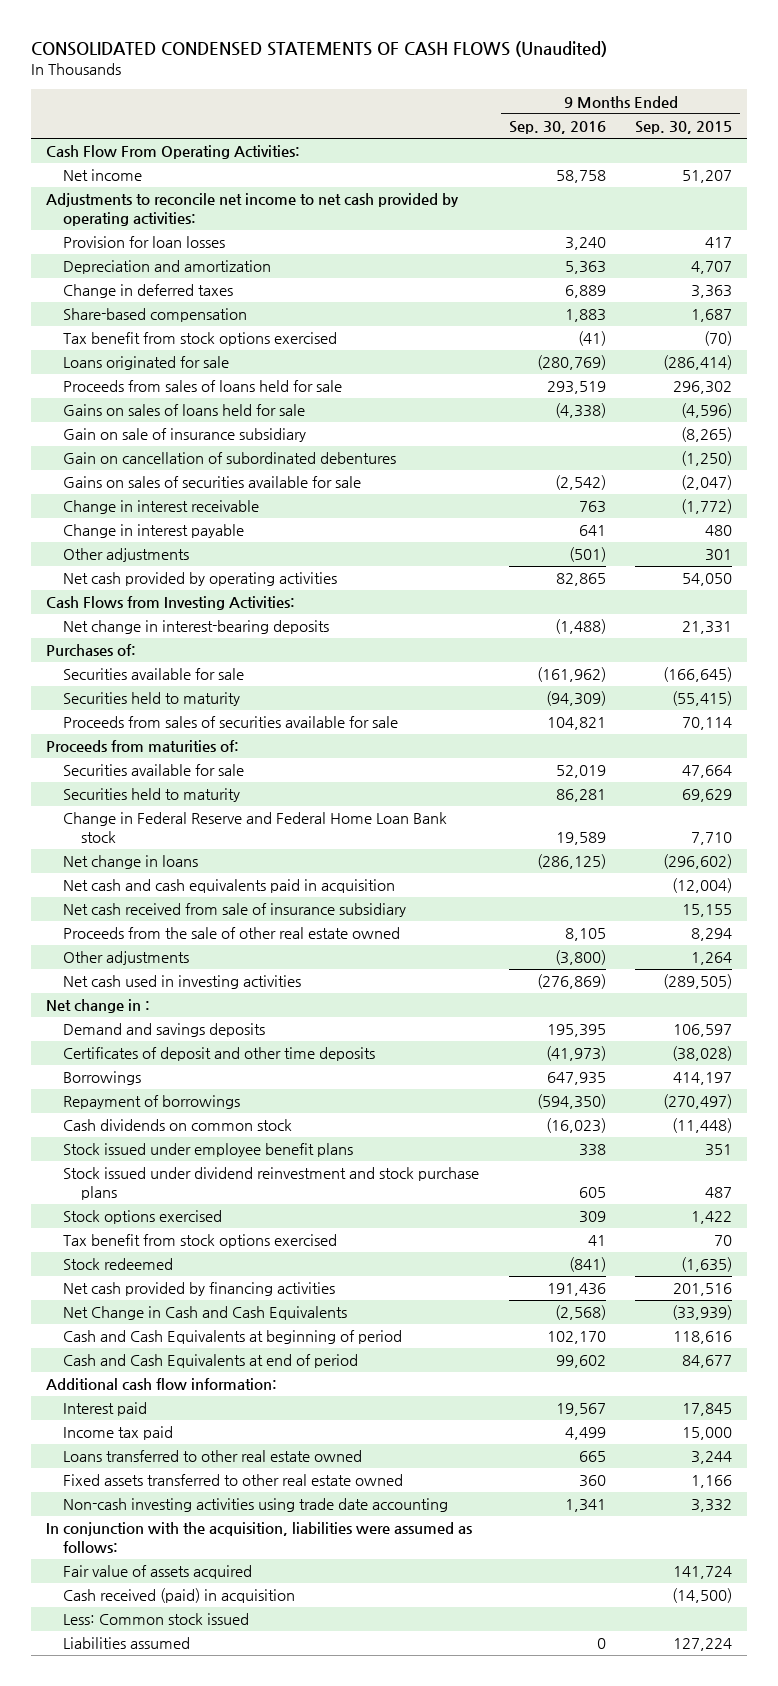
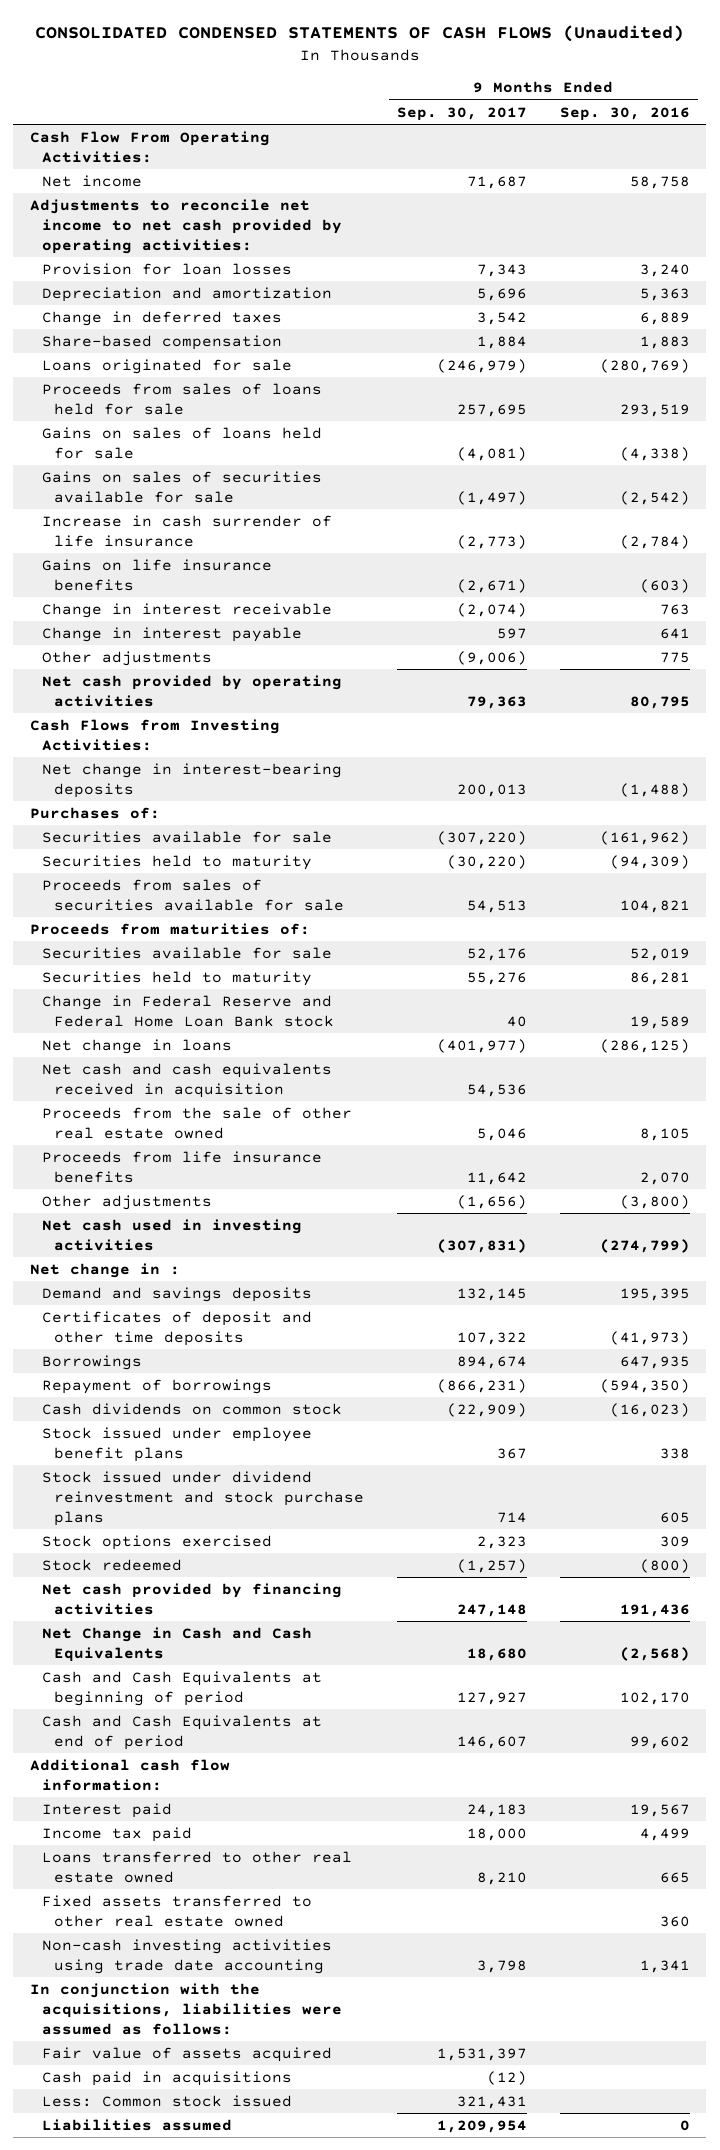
[635,121,733,135] Sep. 30, 2015 -> none
none -> [396,106,527,121] Sep. 30, 2017
[63,332,338,347] Tax benefit from stock options exercised -> none
[63,428,307,443] Gain on sale of insurance subsidiary -> none
[63,452,397,465] Gain on cancellation of subordinated debentures -> none
none -> [41,514,332,547] Increase in cash surrender of life insurance
none -> [41,558,272,591] Gains on life insurance benefits
[568,547,606,563] (501) -> [659,651,690,663] 775
[555,573,606,587] 82,865 -> [629,695,690,709] 80,795
[63,903,407,918] Net cash received from sale of insurance subsidiary -> none
[63,879,396,894] Net cash and cash equivalents paid in acquisition -> [41,1062,332,1098] Net cash and cash equivalents received in acquisition
none -> [41,1150,322,1183] Proceeds from life insurance benefits
[536,974,606,990] (276,869) -> [599,1238,690,1253] (274,799)
[63,1234,338,1249] Tax benefit from stock options exercised -> none
[568,1257,606,1273] (841) -> [639,1558,690,1573] (800)
[45,1522,472,1554] In conjunction with the acquisition, liabilities were assumed as follows: -> [29,1982,342,2036] In conjunction with the acquisitions, liabilities were assumed as follows:
[63,1588,296,1604] Cash received (paid) in acquisition -> [41,2070,292,2086] Cash paid in acquisitions

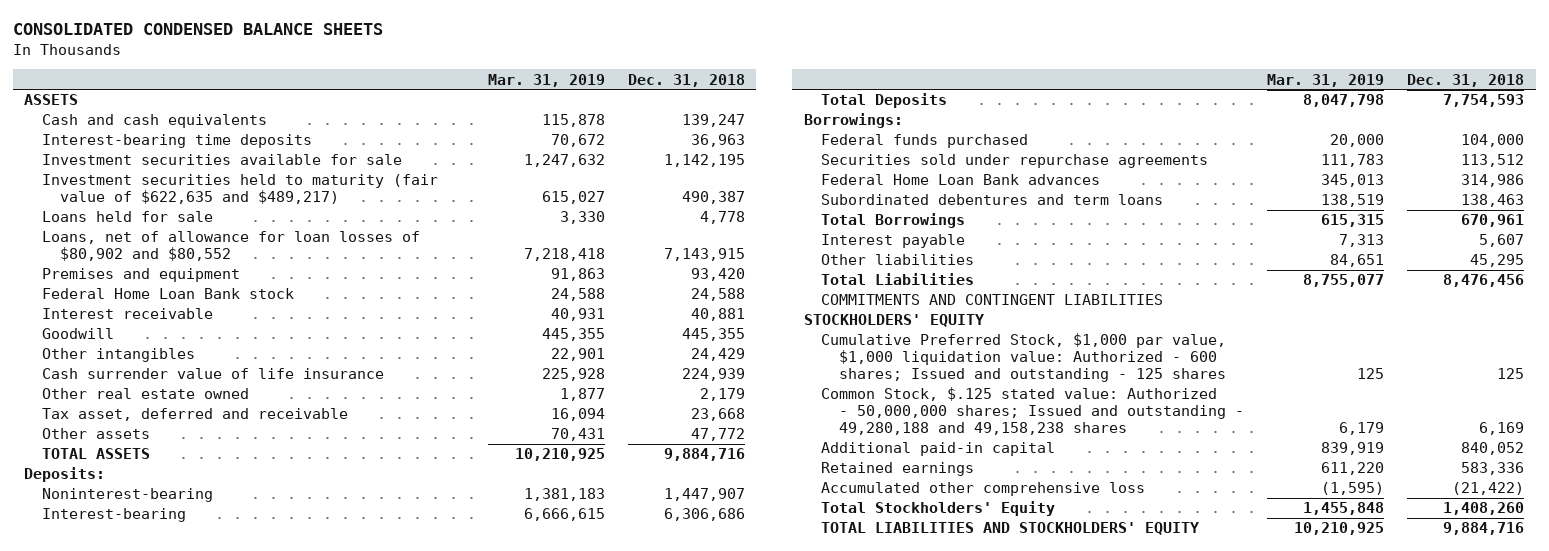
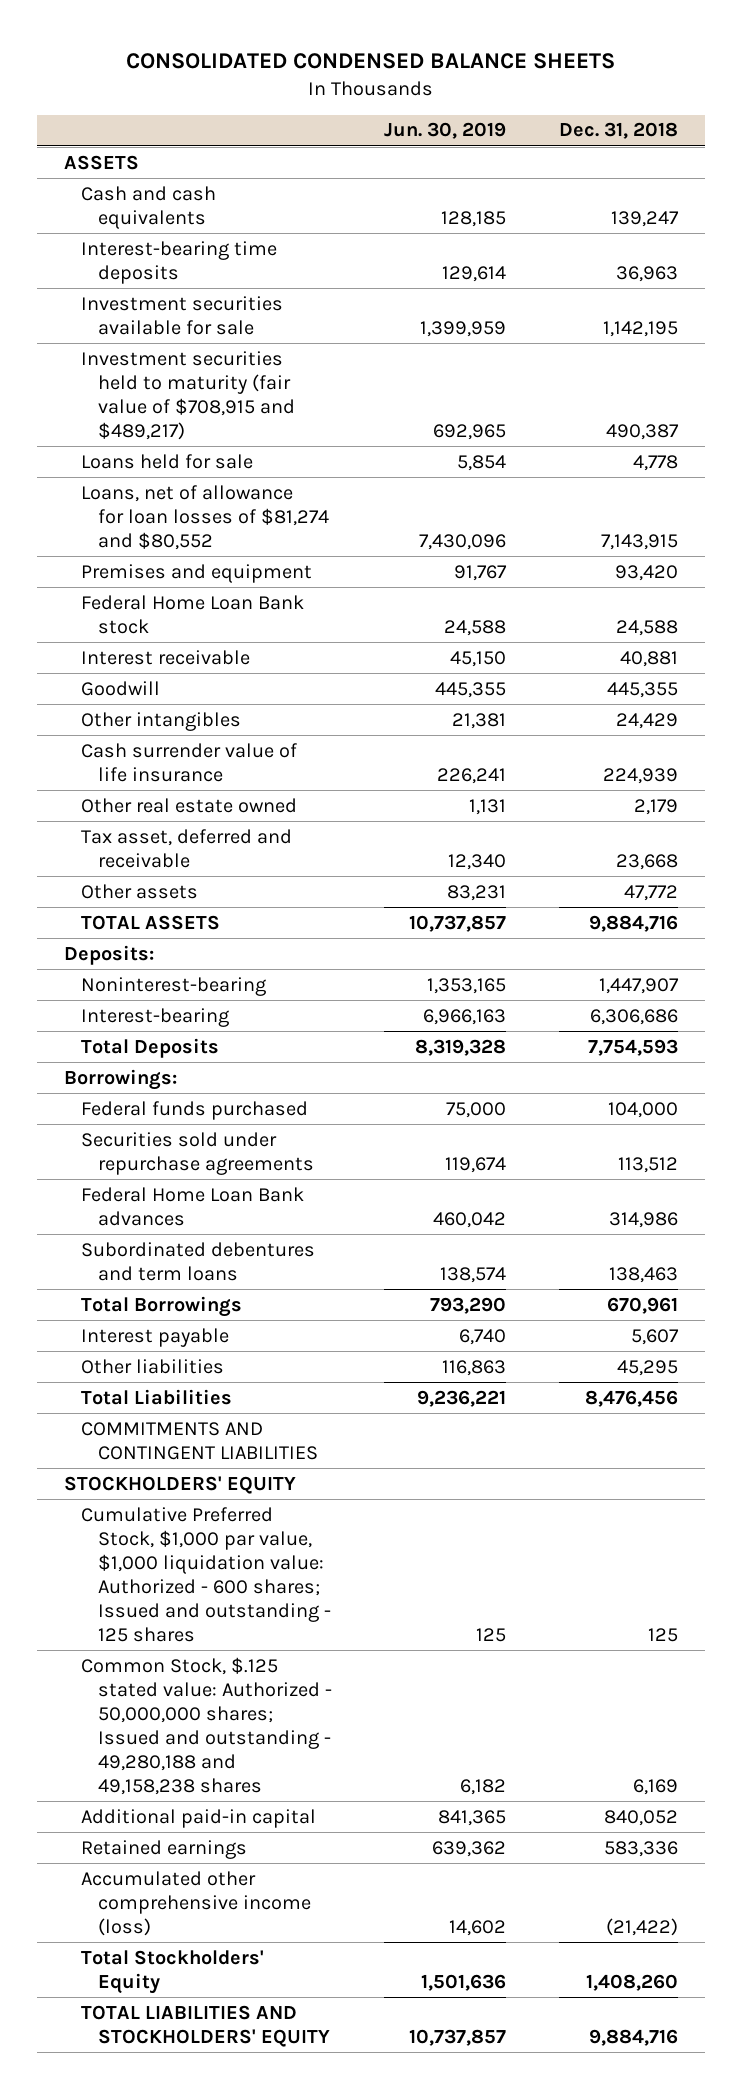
[487,73,605,87] Mar. 31, 2019 -> none
none -> [384,122,507,140] Jun. 30, 2019
[42,174,439,205] Investment securities held to maturity (fair value of $622,635 and $489,217) -> [80,350,295,440] Investment securities held to maturity (fair value of $708,915 and $489,217)
[42,231,421,262] Loans, net of allowance for loan losses of $80,902 and $80,552 -> [80,484,329,550] Loans, net of allowance for loan losses of $81,274 and $80,552
[821,482,1146,497] Accumulated other comprehensive loss -> [80,1870,311,1936] Accumulated other comprehensive income (loss)

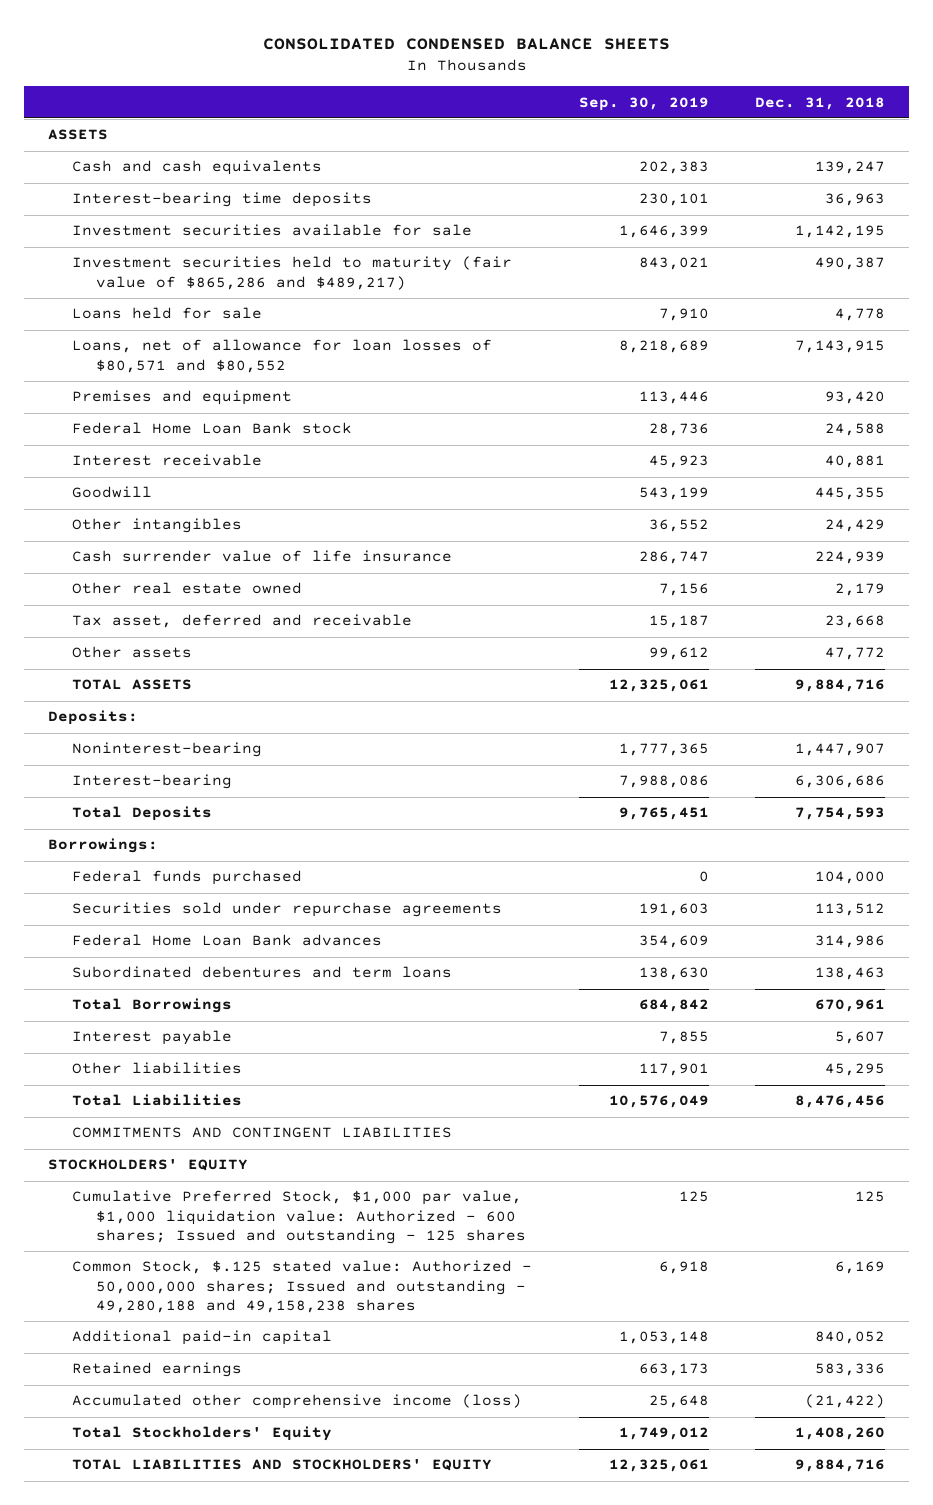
[384,122,507,140] Jun. 30, 2019 -> none
none -> [578,96,709,111] Sep. 30, 2019
[80,350,295,440] Investment securities held to maturity (fair value of $708,915 and $489,217) -> [71,256,512,290] Investment securities held to maturity (fair value of $865,286 and $489,217)
[80,484,329,550] Loans, net of allowance for loan losses of $81,274 and $80,552 -> [71,339,492,373] Loans, net of allowance for loan losses of $80,571 and $80,552

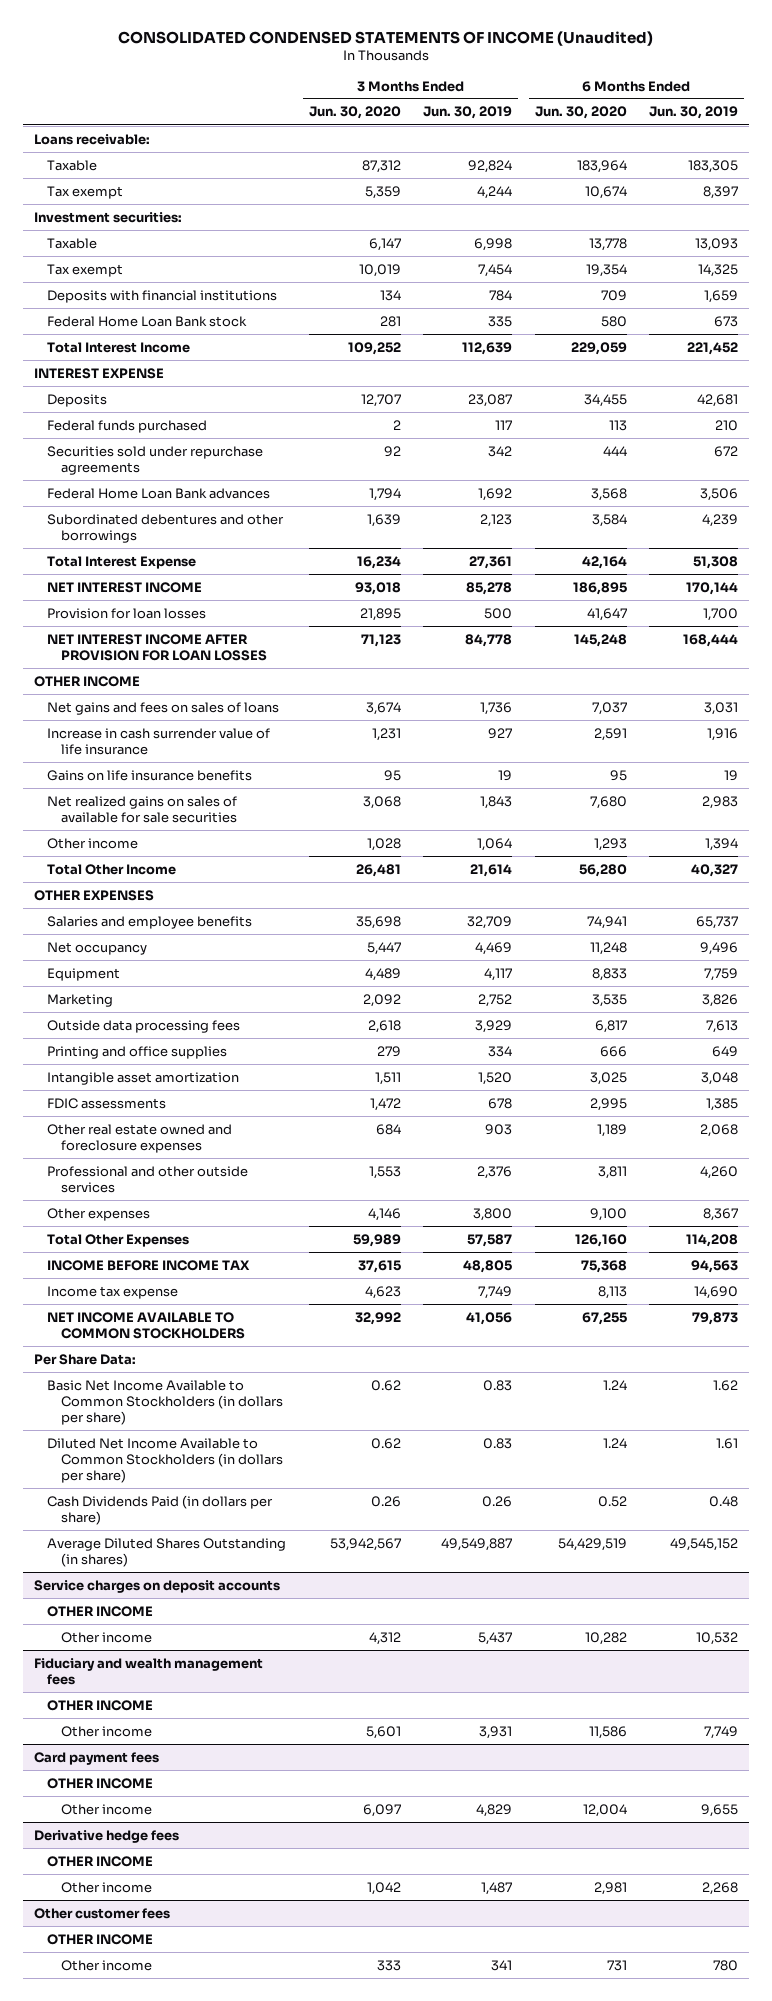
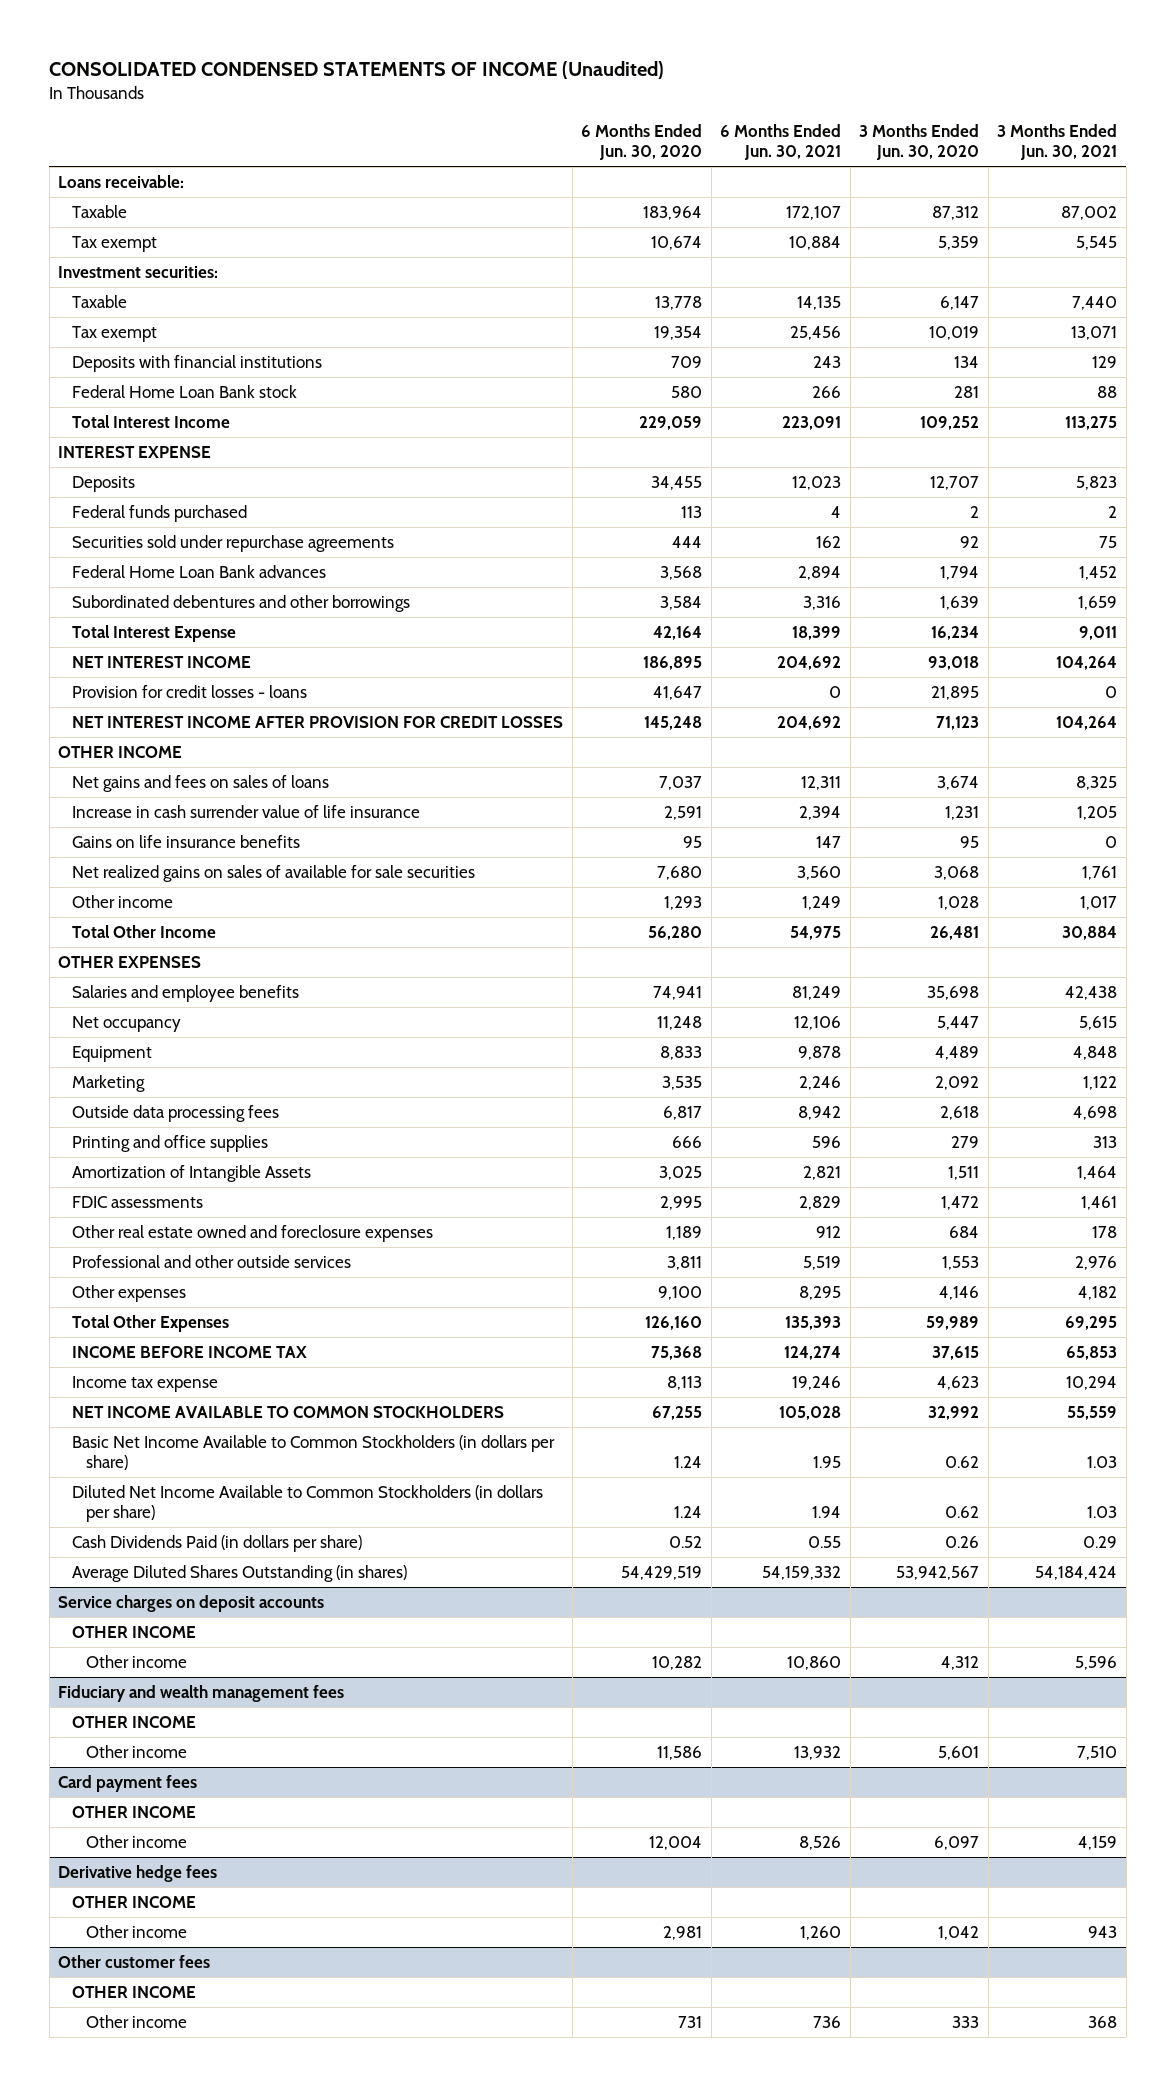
[423,106,513,120] Jun. 30, 2019 -> none
[649,106,739,120] Jun. 30, 2019 -> none
none -> [720,124,842,161] 6 Months Ended Jun. 30, 2021
none -> [997,124,1118,161] 3 Months Ended Jun. 30, 2021
[47,607,207,619] Provision for loan losses -> [72,684,308,698] Provision for credit losses - loans
[47,633,267,661] NET INTEREST INCOME AFTER PROVISION FOR LOAN LOSSES -> [72,715,564,728] NET INTEREST INCOME AFTER PROVISION FOR CREDIT LOSSES
[47,1071,240,1085] Intangible asset amortization -> [72,1164,312,1182] Amortization of Intangible Assets
[34,1353,137,1365] Per Share Data: -> none

